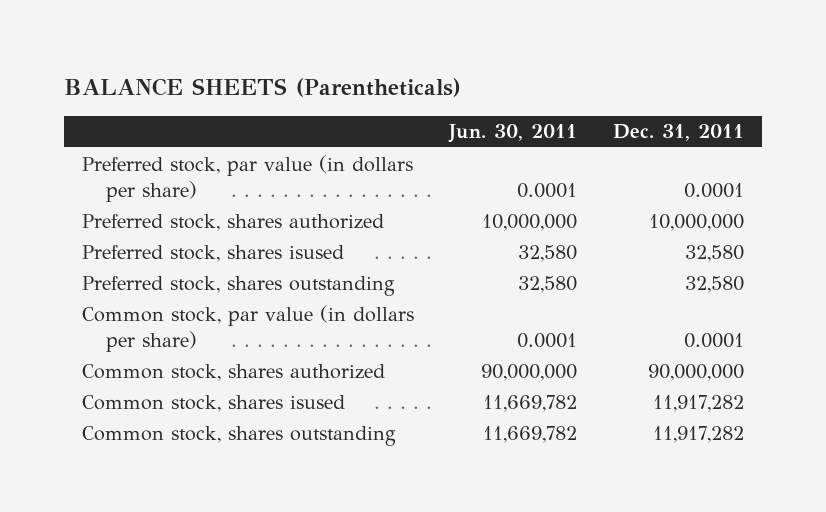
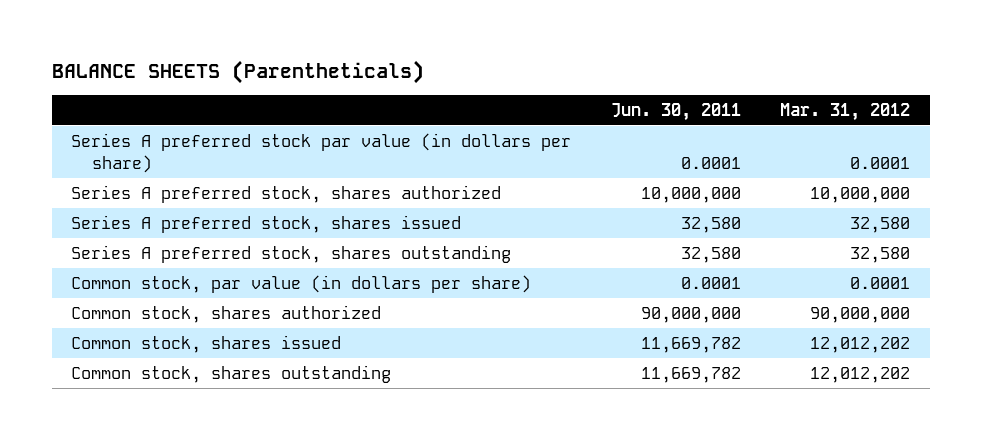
[612,124,744,142] Dec. 31, 2011 -> none
none -> [779,102,910,121] Mar. 31, 2012
[81,154,413,202] Preferred stock, par value (in dollars per share) -> [71,132,572,173] Series A preferred stock par value (in dollars per share)
[81,213,384,231] Preferred stock, shares authorized -> [71,184,502,203] Series A preferred stock, shares authorized
[81,244,344,262] Preferred stock, shares isused -> [71,214,462,233] Series A preferred stock, shares issued
[81,275,395,296] Preferred stock, shares outstanding -> [71,244,512,263] Series A preferred stock, shares outstanding
[81,394,345,412] Common stock, shares isused -> [71,334,342,353] Common stock, shares issued

